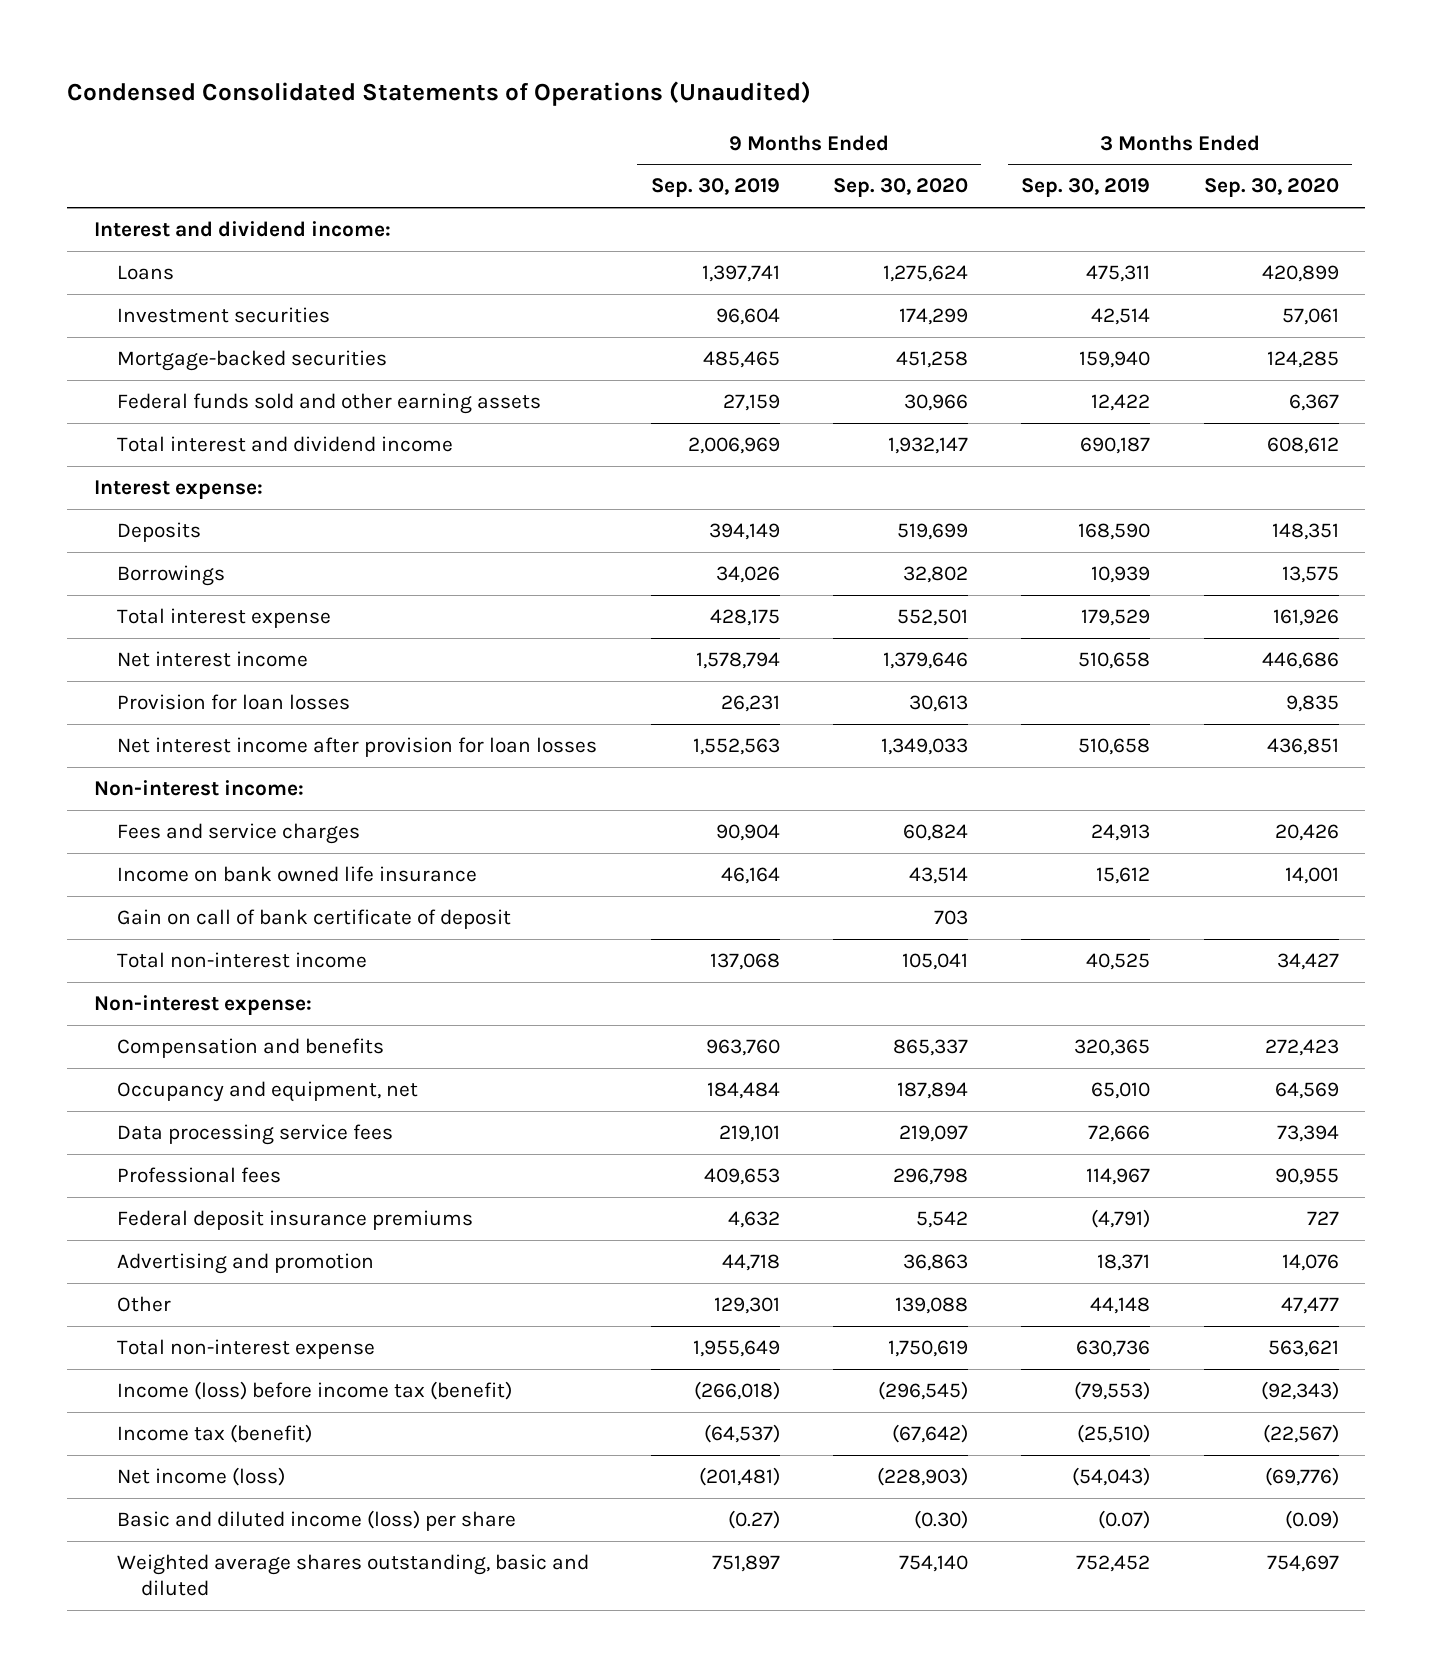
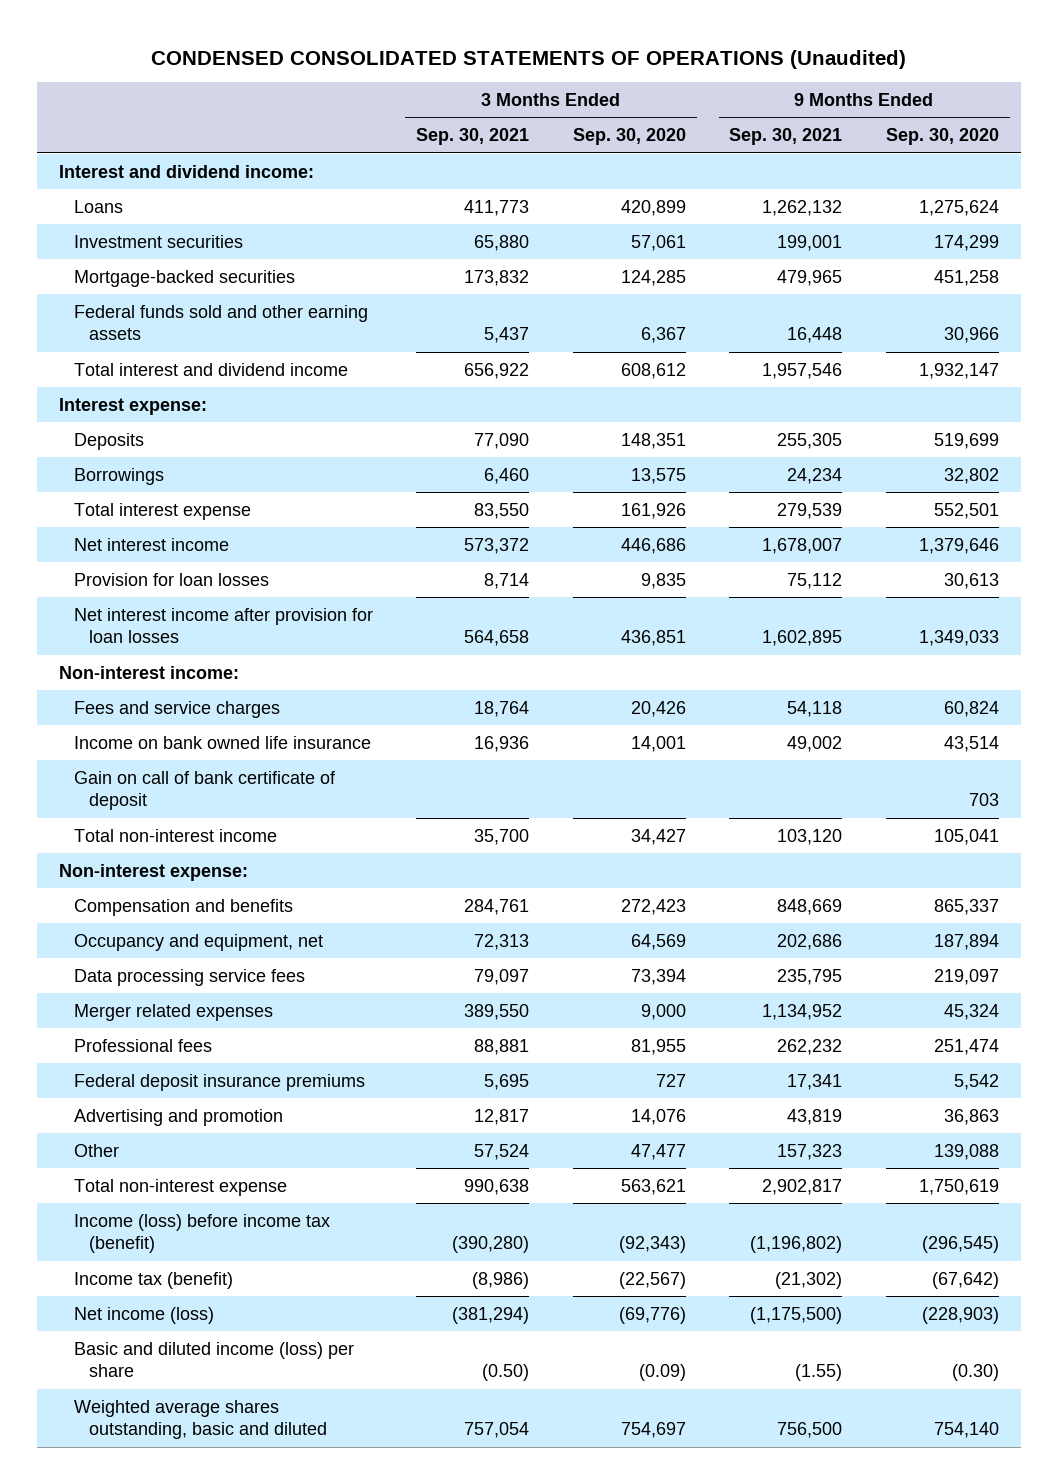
[67,81,812,107] Condensed Consolidated Statements of Operations (Unaudited) -> [150,49,906,69] CONDENSED CONSOLIDATED STATEMENTS OF OPERATIONS (Unaudited)
[650,178,780,198] Sep. 30, 2019 -> none
[1021,178,1151,198] Sep. 30, 2019 -> none
none -> [416,128,530,146] Sep. 30, 2021
none -> [729,128,843,146] Sep. 30, 2021
none -> [73,1003,273,1021] Merger related expenses
[893,1168,969,1186] 296,798 -> [934,1038,1000,1055] 251,474
[1274,1168,1339,1186] 90,955 -> [630,1038,686,1055] 81,955

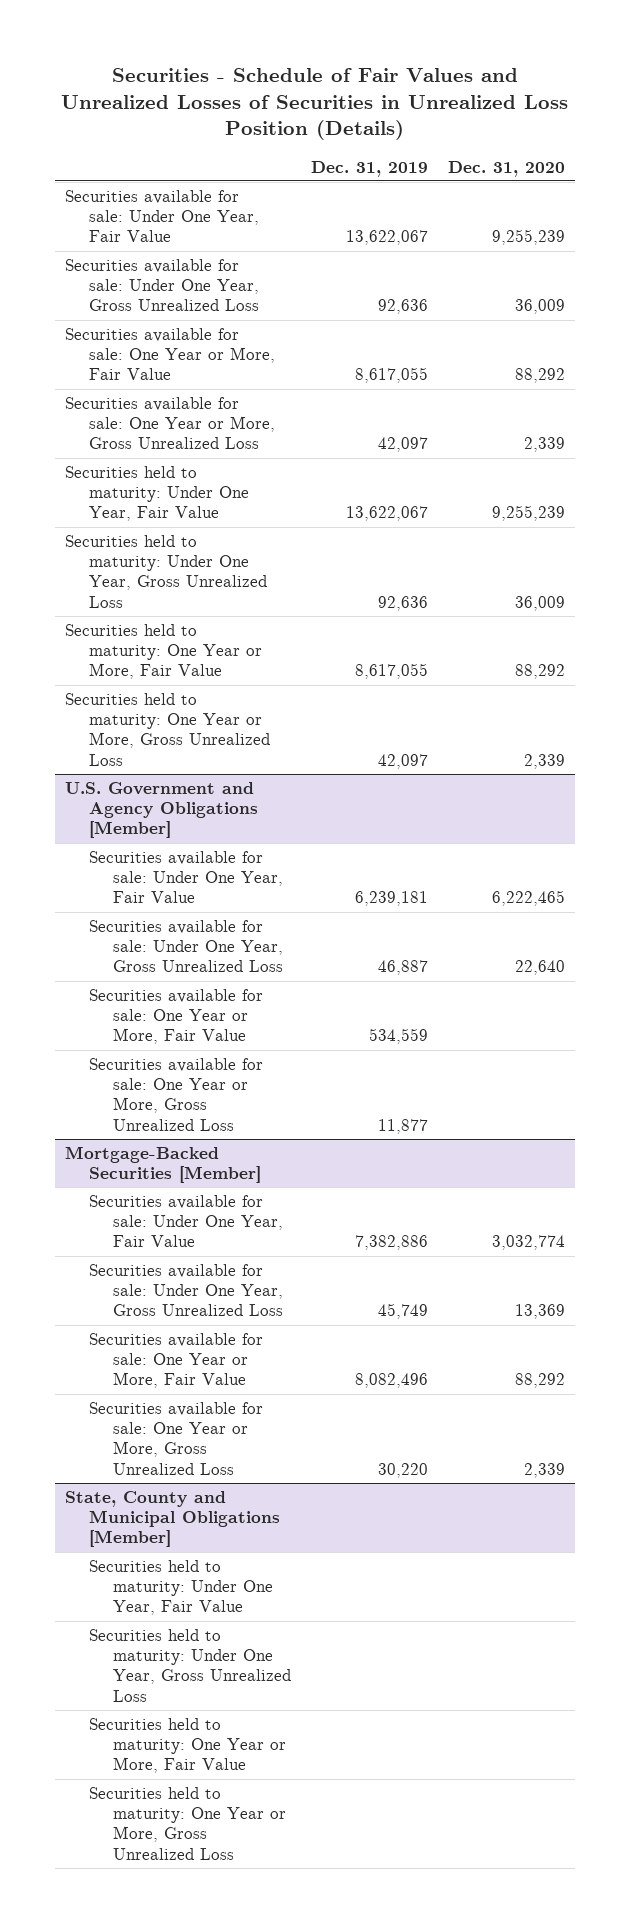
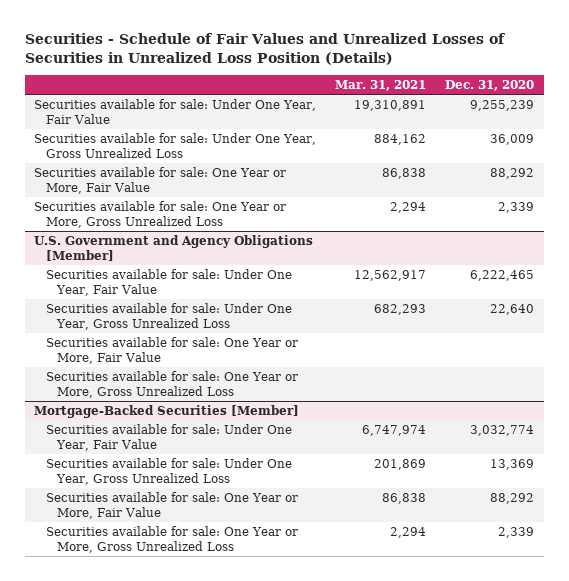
[310,160,428,177] Dec. 31, 2019 -> none
none -> [335,80,427,92] Mar. 31, 2021
[65,466,249,522] Securities held to maturity: Under One Year, Fair Value -> none
[65,535,267,608] Securities held to maturity: Under One Year, Gross Unrealized Loss -> none
[65,624,262,680] Securities held to maturity: One Year or More, Fair Value -> none
[65,693,270,766] Securities held to maturity: One Year or More, Gross Unrealized Loss -> none
[65,1491,280,1548] State, County and Municipal Obligations [Member] -> none
[88,1560,273,1616] Securities held to maturity: Under One Year, Fair Value -> none
[88,1629,291,1702] Securities held to maturity: Under One Year, Gross Unrealized Loss -> none
[88,1718,286,1774] Securities held to maturity: One Year or More, Fair Value -> none
[88,1787,286,1860] Securities held to maturity: One Year or More, Gross Unrealized Loss -> none

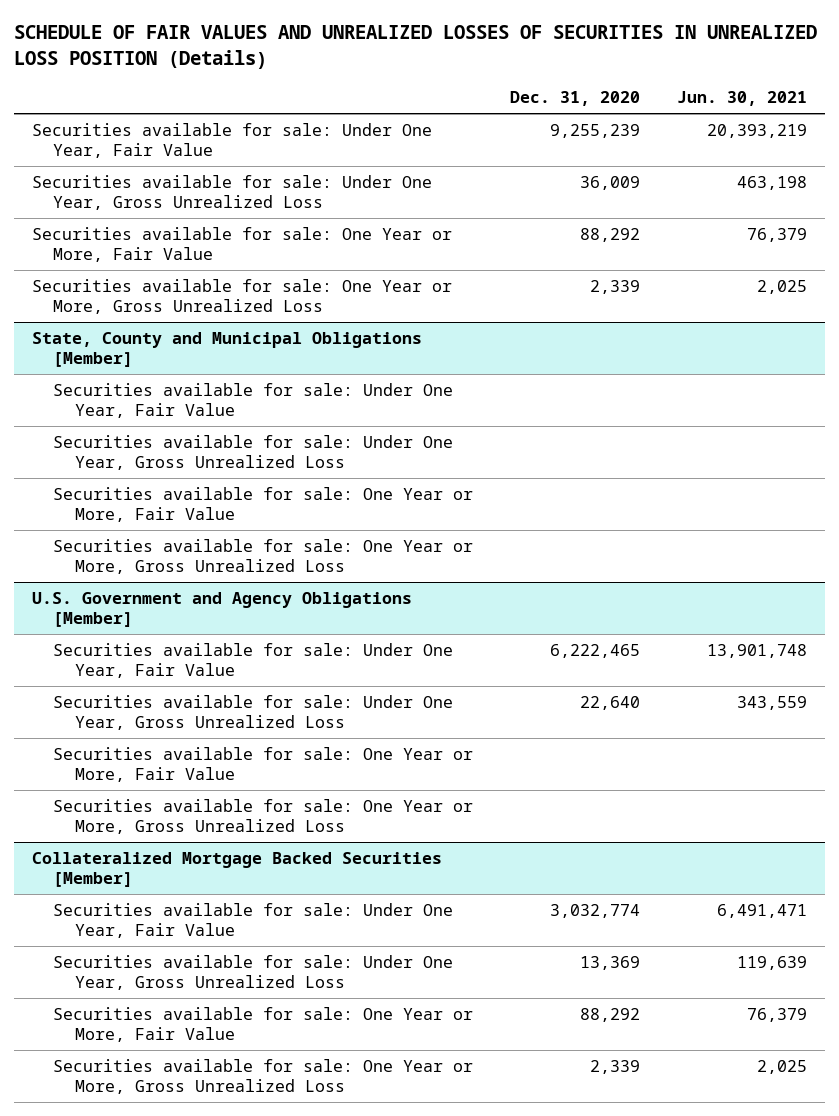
[24,32,505,65] Securities - Schedule of Fair Values and Unrealized Losses of Securities in Unrealized Loss Position (Details) -> [13,25,817,69] SCHEDULE OF FAIR VALUES AND UNREALIZED LOSSES OF SECURITIES IN UNREALIZED LOSS POSITION (Details)
[335,80,427,92] Mar. 31, 2021 -> none
none -> [677,91,808,107] Jun. 30, 2021
none -> [32,332,423,367] State, County and Municipal Obligations [Member]
none -> [53,383,454,418] Securities available for sale: Under One Year, Fair Value
none -> [53,435,454,470] Securities available for sale: Under One Year, Gross Unrealized Loss
none -> [53,487,474,522] Securities available for sale: One Year or More, Fair Value
none -> [53,539,474,574] Securities available for sale: One Year or More, Gross Unrealized Loss
[34,404,300,418] Mortgage-Backed Securities [Member] -> [32,852,443,887] Collateralized Mortgage Backed Securities [Member]

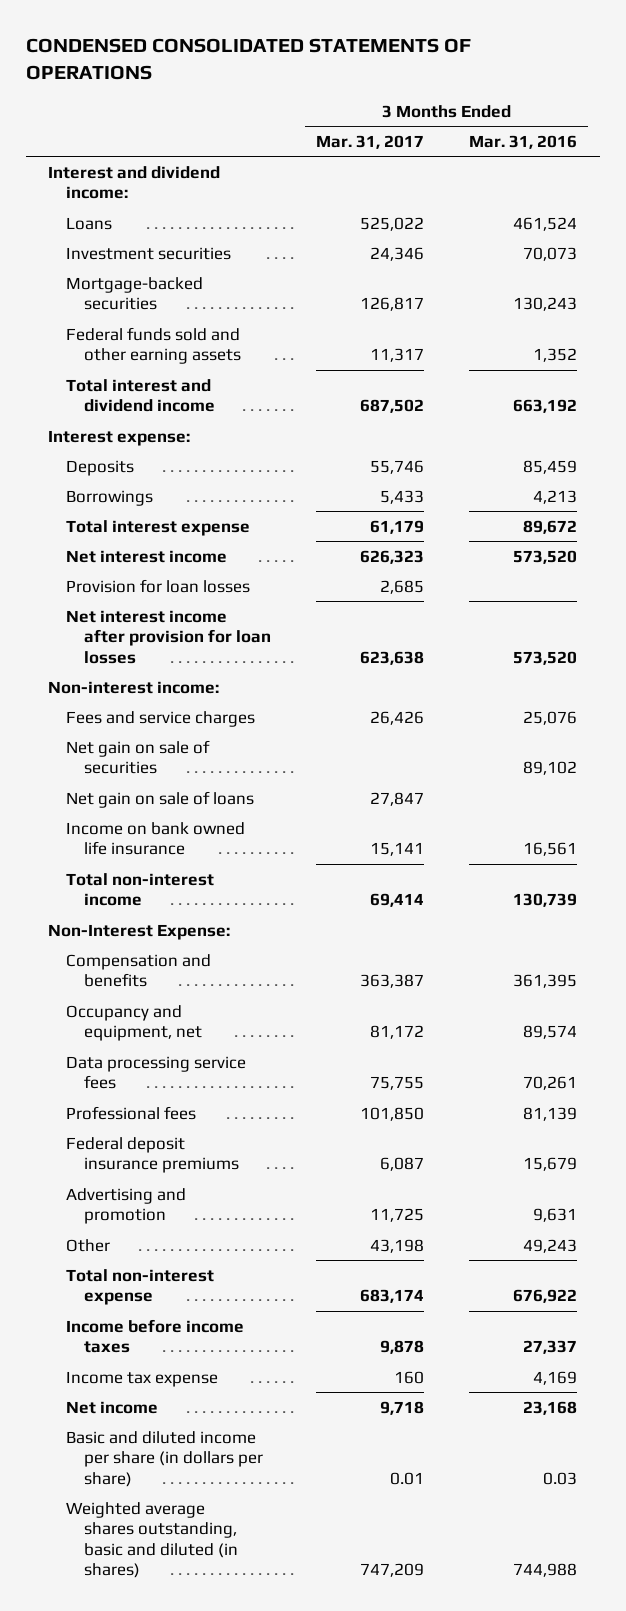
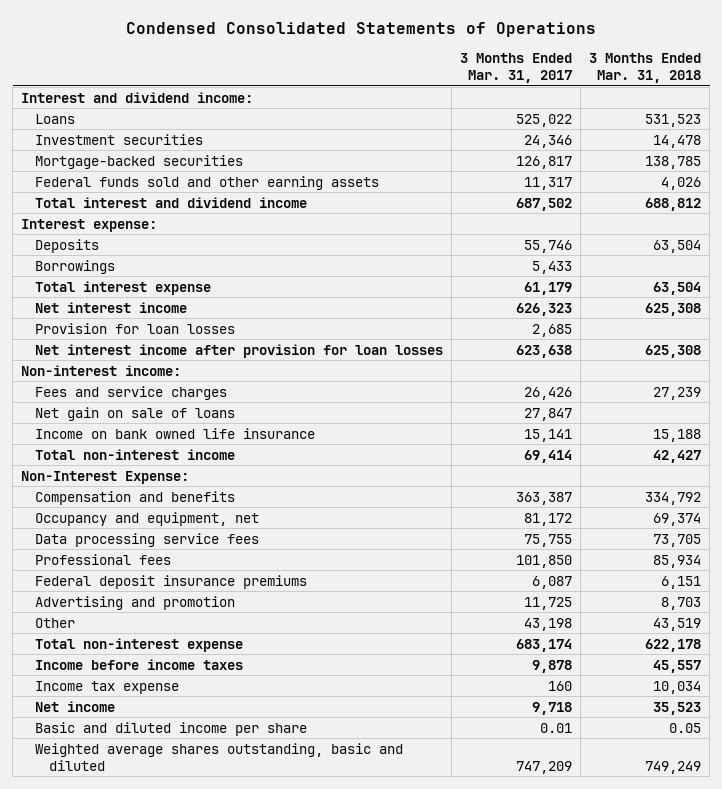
[25,38,471,81] CONDENSED CONSOLIDATED STATEMENTS OF OPERATIONS -> [126,22,597,38] Condensed Consolidated Statements of Operations
[469,134,578,149] Mar. 31, 2016 -> none
none -> [589,53,702,84] 3 Months Ended Mar. 31, 2018
[66,739,211,775] Net gain on sale of securities -> none
[66,1430,264,1487] Basic and diluted income per share (in dollars per share) -> [35,721,308,736] Basic and diluted income per share
[66,1501,239,1579] Weighted average shares outstanding, basic and diluted (in shares) -> [35,742,404,771] Weighted average shares outstanding, basic and diluted

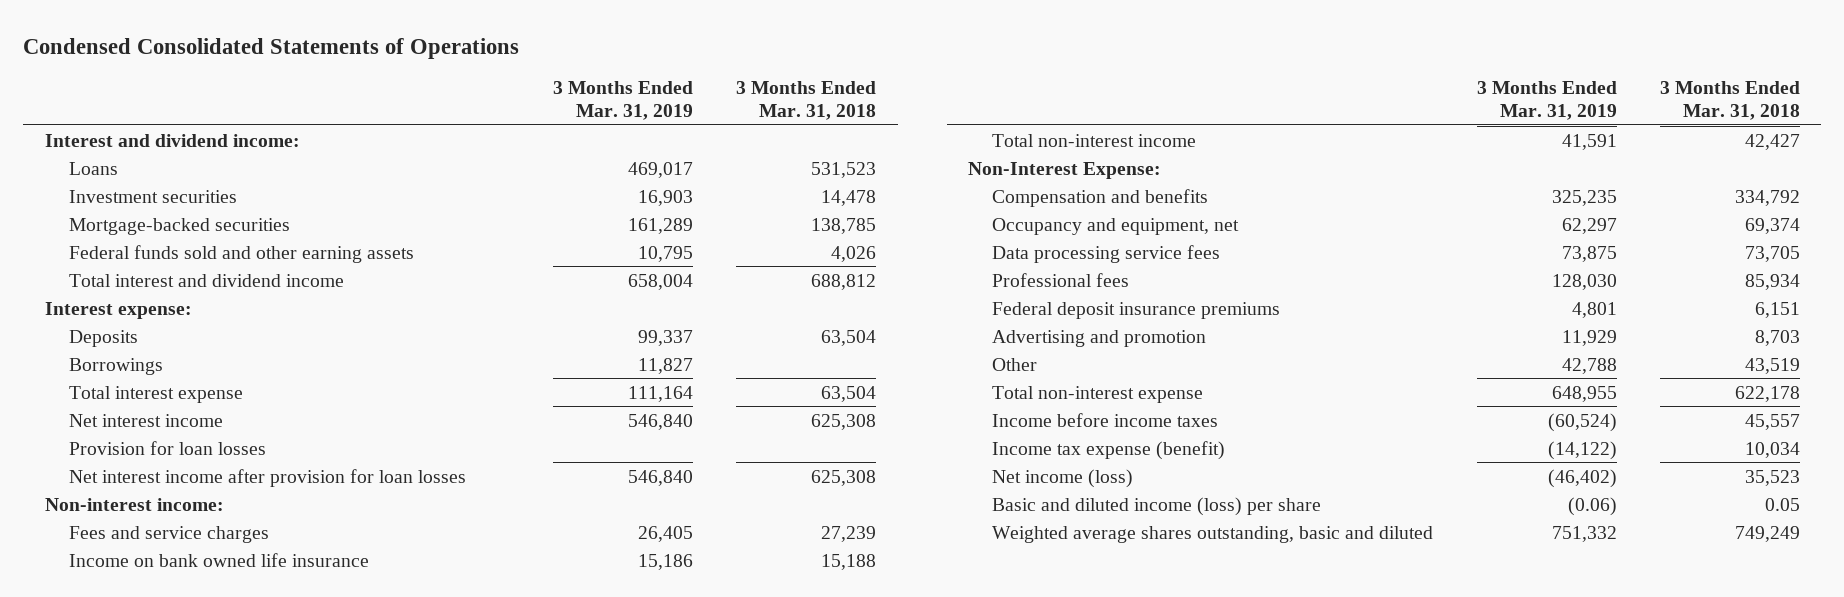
[460,53,573,84] 3 Months Ended Mar. 31, 2017 -> none
none -> [552,81,693,120] 3 Months Ended Mar. 31, 2019
[35,406,236,421] Net gain on sale of loans -> none
[35,680,180,694] Income tax expense -> [992,440,1226,460] Income tax expense (benefit)
[35,700,116,712] Net income -> [992,468,1134,488] Net income (loss)
[35,721,308,736] Basic and diluted income per share -> [992,496,1322,516] Basic and diluted income (loss) per share

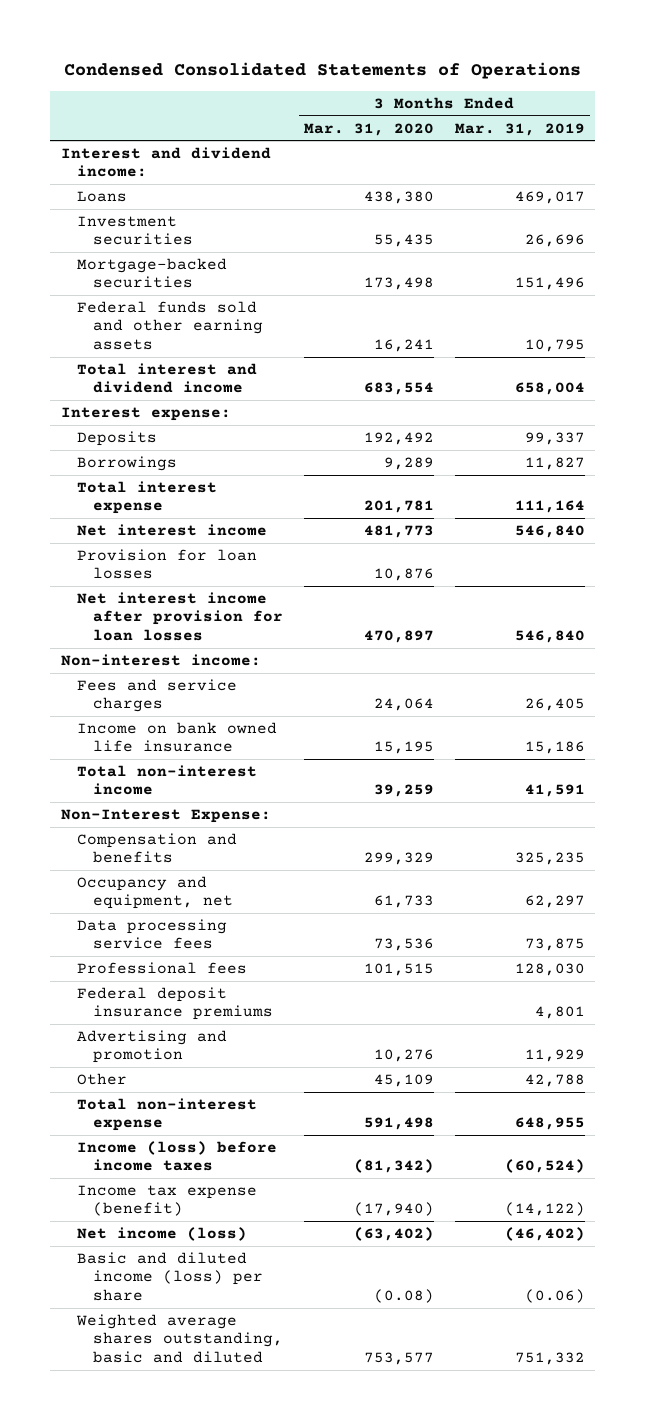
[736,81,877,120] 3 Months Ended Mar. 31, 2018 -> none
none -> [304,122,435,136] Mar. 31, 2020
[637,189,693,206] 16,903 -> [524,234,585,248] 26,696
[627,217,693,234] 161,289 -> [514,277,585,291] 151,496
[992,412,1219,427] Income before income taxes -> [76,1141,277,1172] Income (loss) before income taxes

